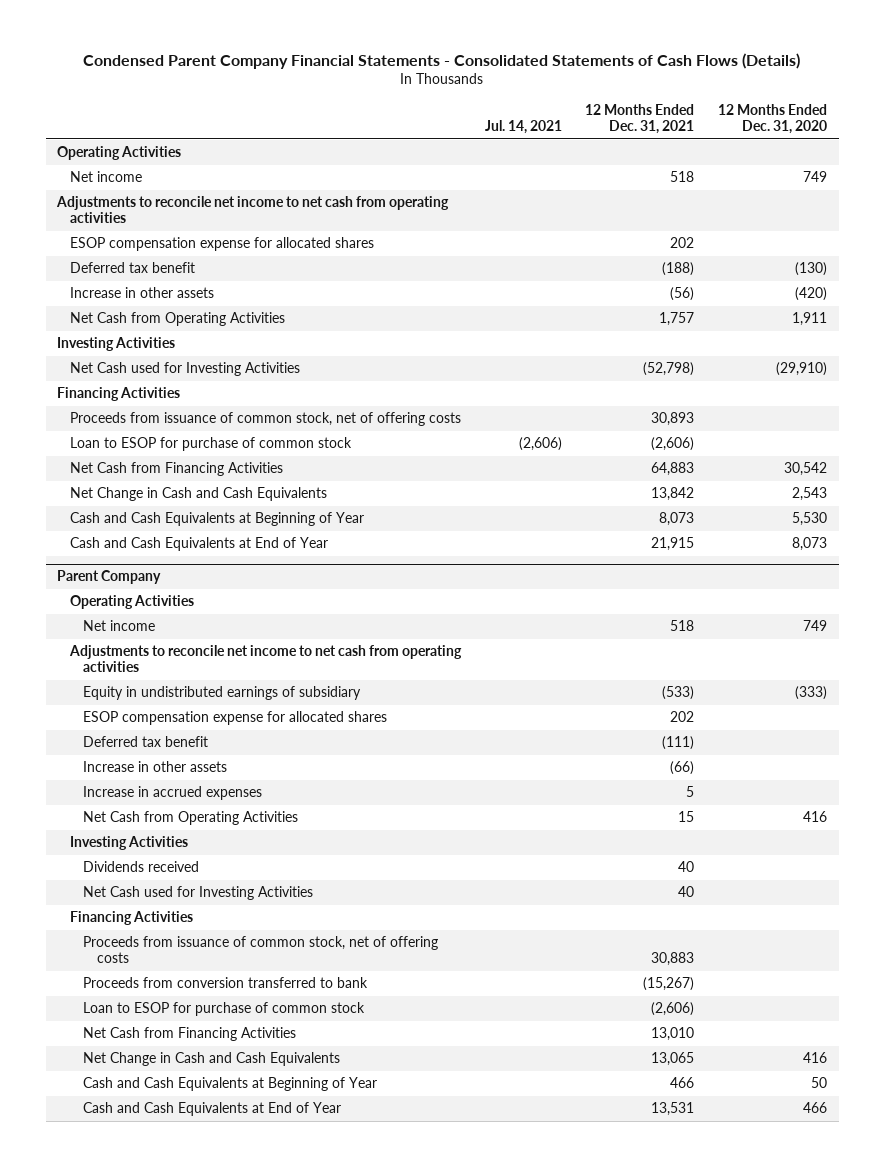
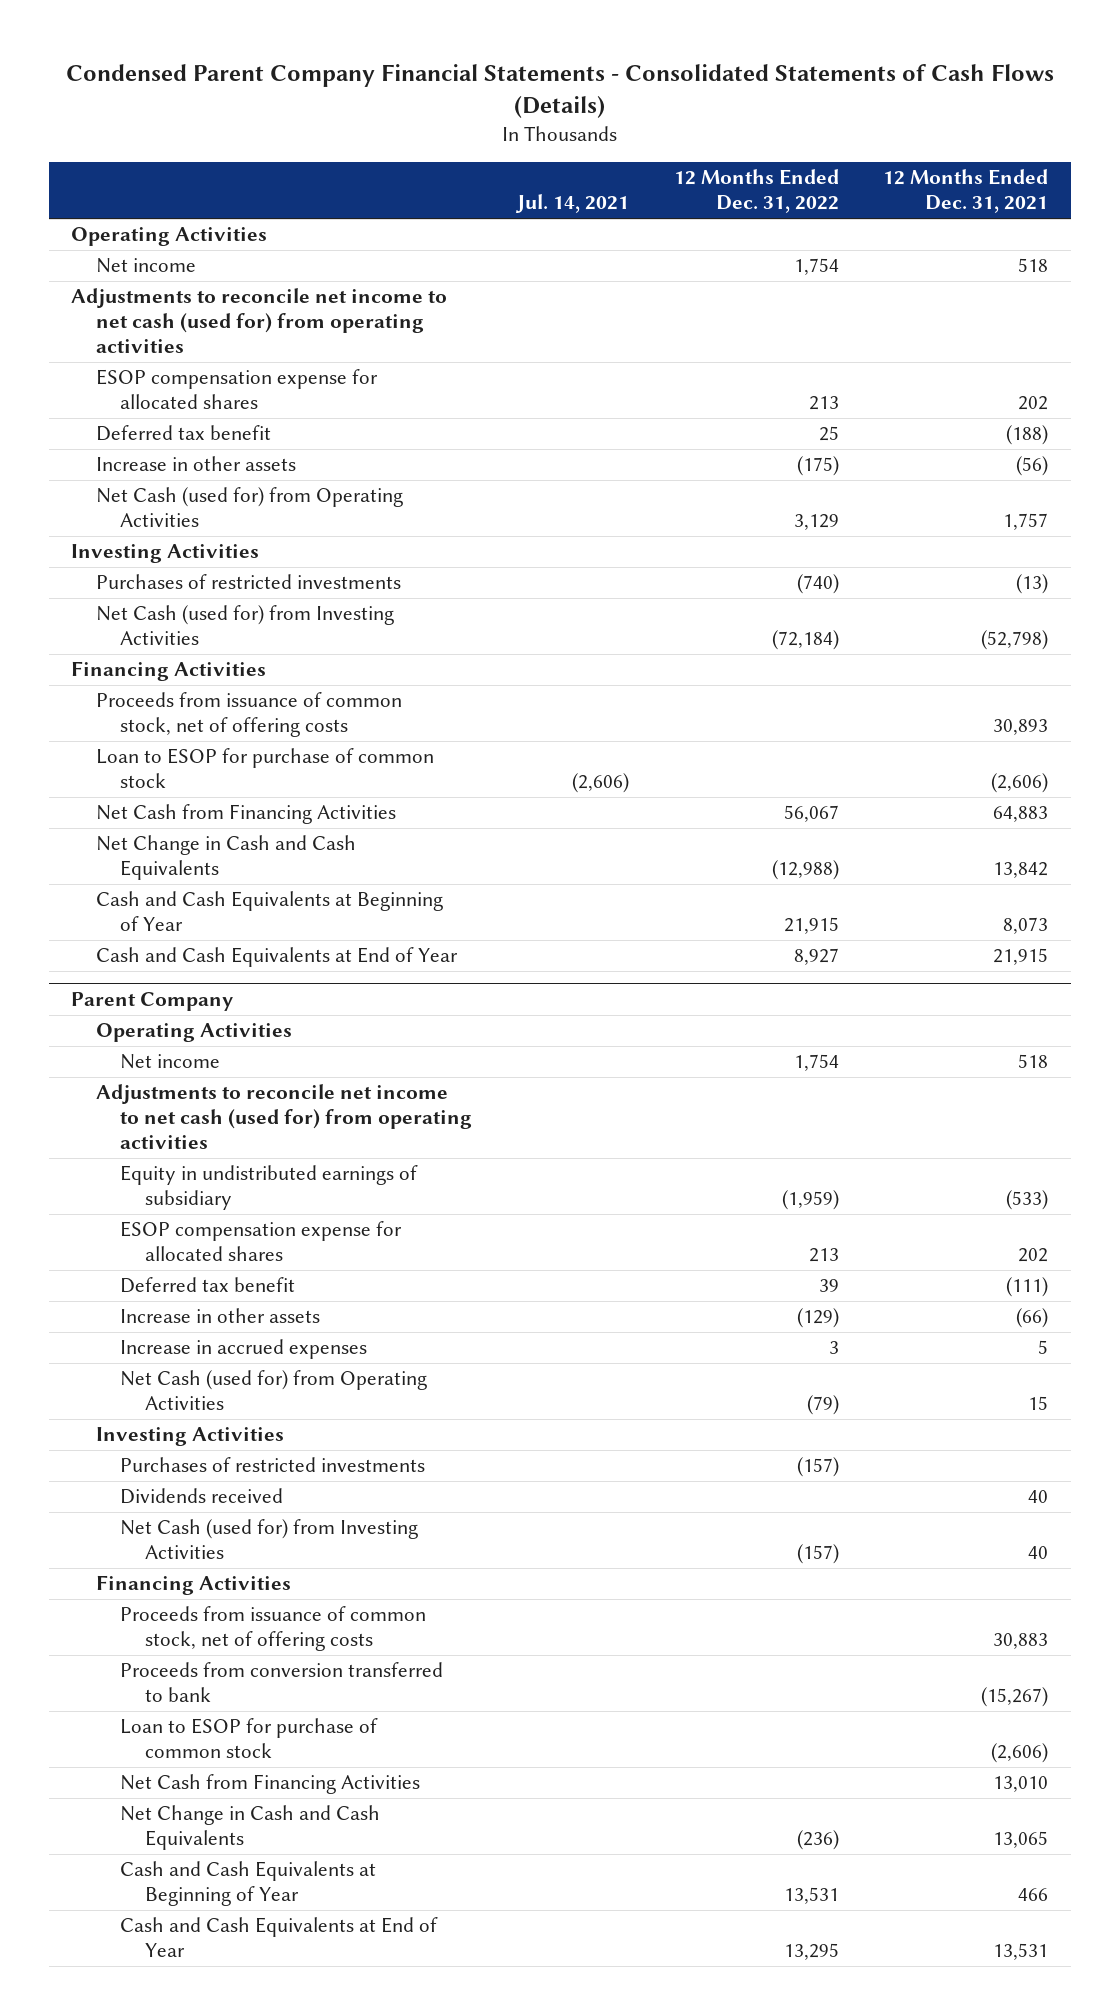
[718,103,828,135] 12 Months Ended Dec. 31, 2020 -> none
none -> [673,169,839,214] 12 Months Ended Dec. 31, 2022
[56,196,450,224] Adjustments to reconcile net income to net cash from operating activities -> [70,288,447,354] Adjustments to reconcile net income to net cash (used for) from operating activities
[70,312,286,327] Net Cash from Operating Activities -> [95,487,403,528] Net Cash (used for) from Operating Activities
none -> [95,574,401,590] Purchases of restricted investments
[70,362,301,377] Net Cash used for Investing Activities -> [95,605,394,646] Net Cash (used for) from Investing Activities
[69,645,463,673] Adjustments to reconcile net income to net cash from operating activities -> [95,1084,473,1150] Adjustments to reconcile net income to net cash (used for) from operating activities
[83,811,299,826] Net Cash from Operating Activities -> [120,1370,428,1411] Net Cash (used for) from Operating Activities
none -> [120,1457,426,1473] Purchases of restricted investments
[83,886,314,901] Net Cash used for Investing Activities -> [120,1519,419,1560] Net Cash (used for) from Investing Activities

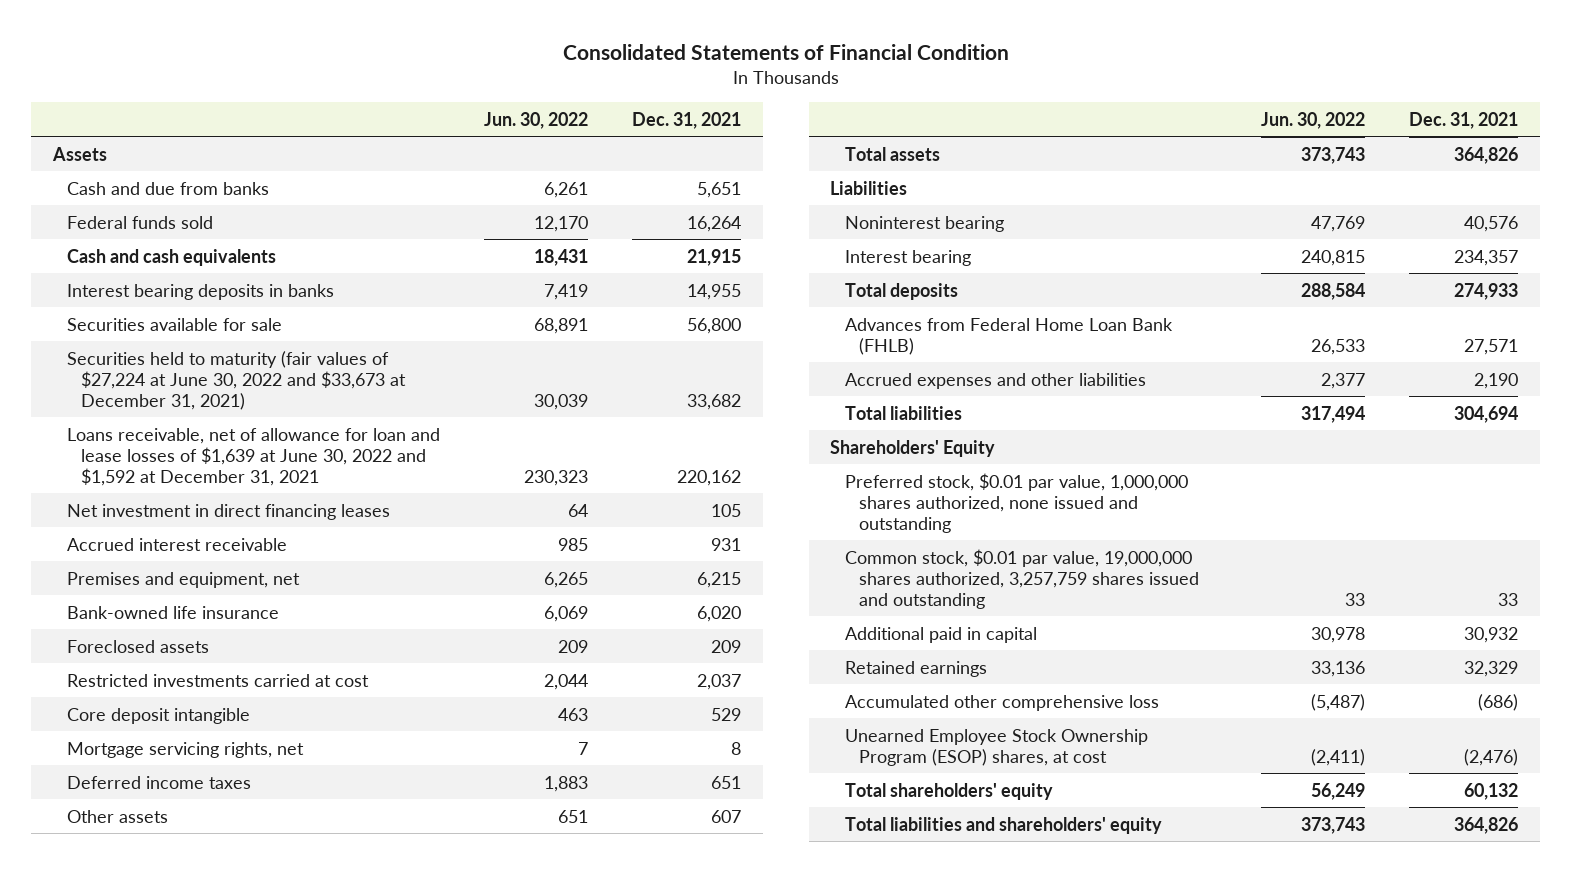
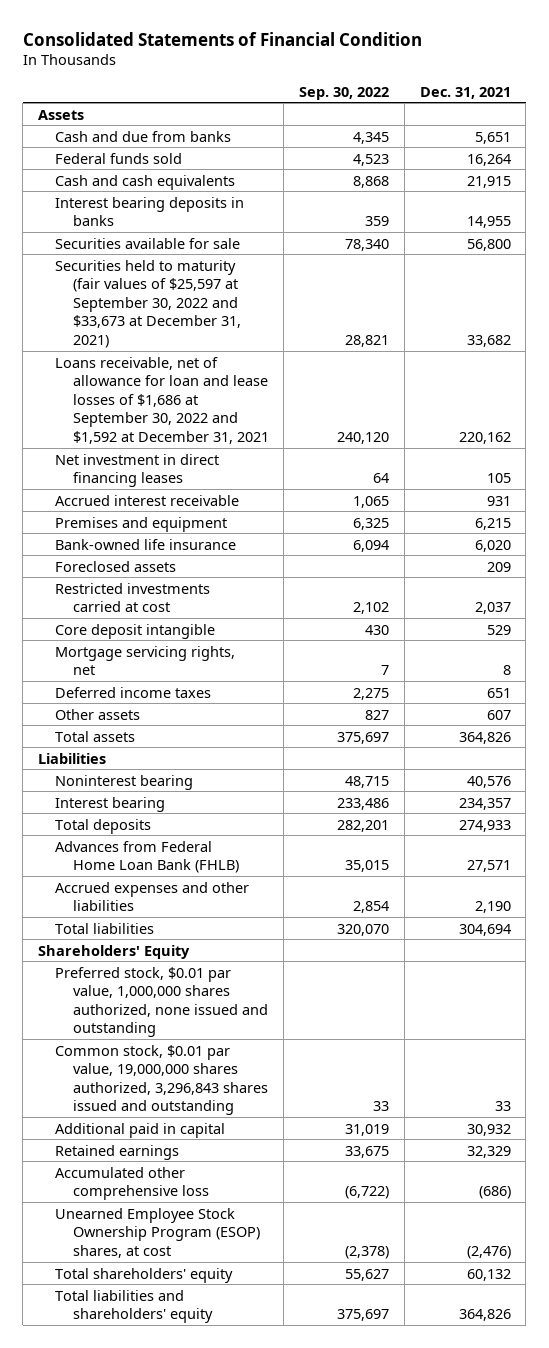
[484,112,589,130] Jun. 30, 2022 -> none
none -> [299,86,390,100] Sep. 30, 2022
[67,350,407,410] Securities held to maturity (fair values of $27,224 at June 30, 2022 and $33,673 at December 31, 2021) -> [55,259,241,348] Securities held to maturity (fair values of $25,597 at September 30, 2022 and $33,673 at December 31, 2021)
[67,427,441,486] Loans receivable, net of allowance for loan and lease losses of $1,639 at June 30, 2022 and $1,592 at December 31, 2021 -> [55,356,269,444] Loans receivable, net of allowance for loan and lease losses of $1,686 at September 30, 2022 and $1,592 at December 31, 2021
[67,571,301,588] Premises and equipment, net -> [55,516,228,532] Premises and equipment
[844,548,1199,609] Common stock, $0.01 par value, 19,000,000 shares authorized, 3,257,759 shares issued and outstanding -> [55,1044,268,1116] Common stock, $0.01 par value, 19,000,000 shares authorized, 3,296,843 shares issued and outstanding

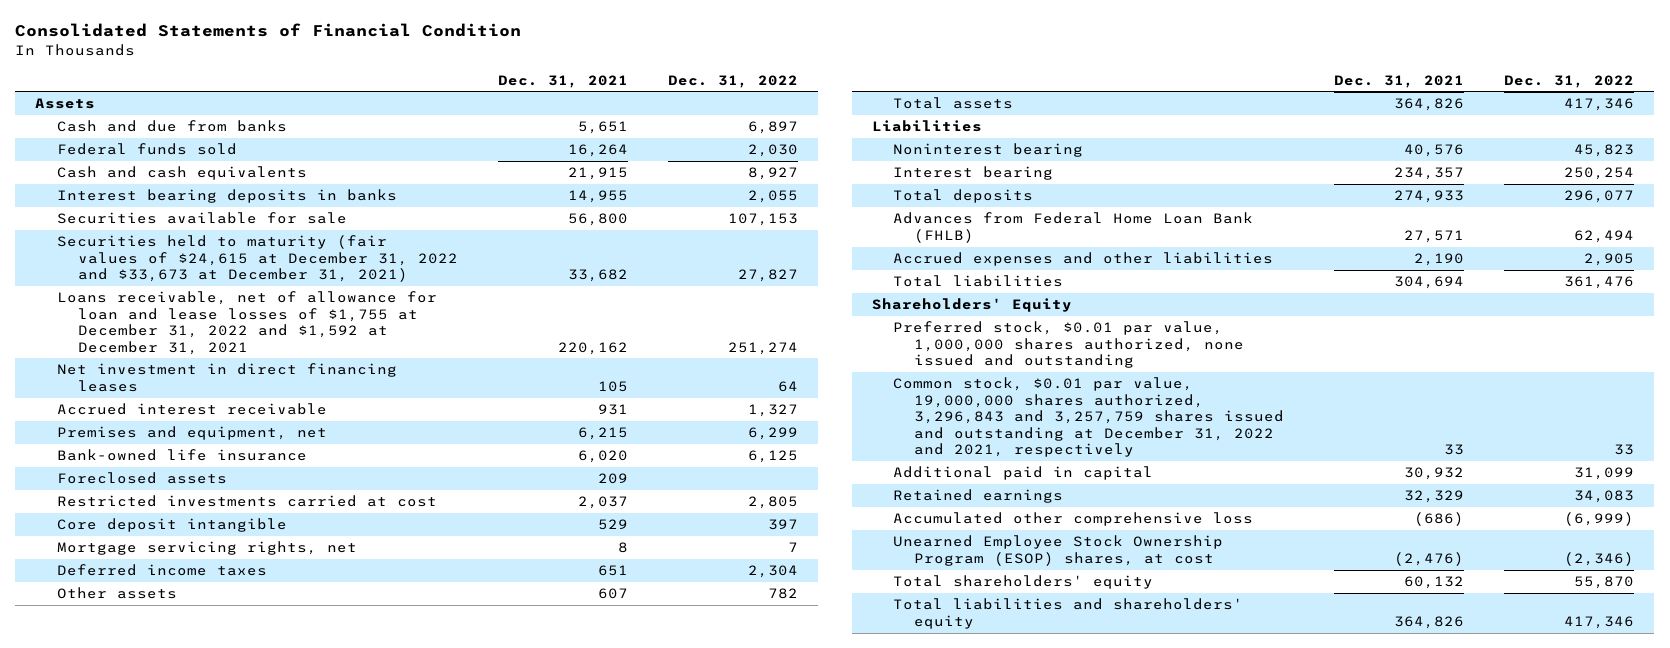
[299,86,390,100] Sep. 30, 2022 -> none
none -> [667,74,798,88] Dec. 31, 2022
[55,259,241,348] Securities held to maturity (fair values of $25,597 at September 30, 2022 and $33,673 at December 31, 2021) -> [56,235,458,283] Securities held to maturity (fair values of $24,615 at December 31, 2022 and $33,673 at December 31, 2021)
[55,356,269,444] Loans receivable, net of allowance for loan and lease losses of $1,686 at September 30, 2022 and $1,592 at December 31, 2021 -> [56,291,437,355] Loans receivable, net of allowance for loan and lease losses of $1,755 at December 31, 2022 and $1,592 at December 31, 2021
[55,516,228,532] Premises and equipment -> [56,426,327,441] Premises and equipment, net
[55,1044,268,1116] Common stock, $0.01 par value, 19,000,000 shares authorized, 3,296,843 shares issued and outstanding -> [893,377,1285,458] Common stock, $0.01 par value, 19,000,000 shares authorized, 3,296,843 and 3,257,759 shares issued and outstanding at December 31, 2022 and 2021, respectively

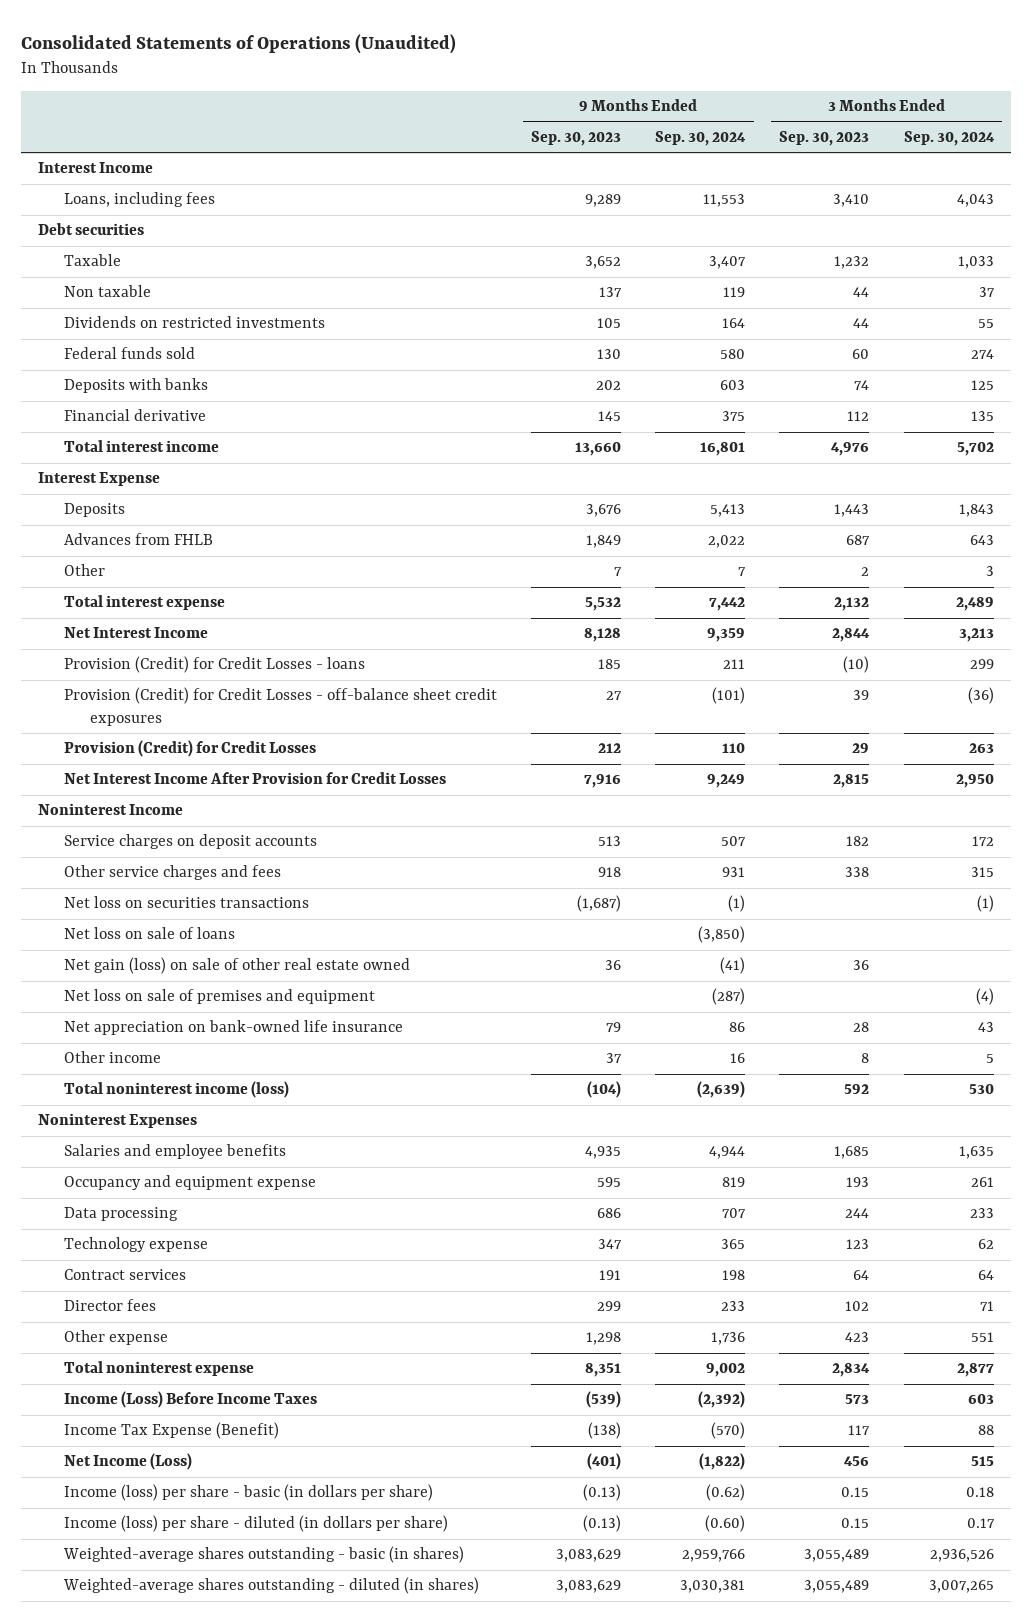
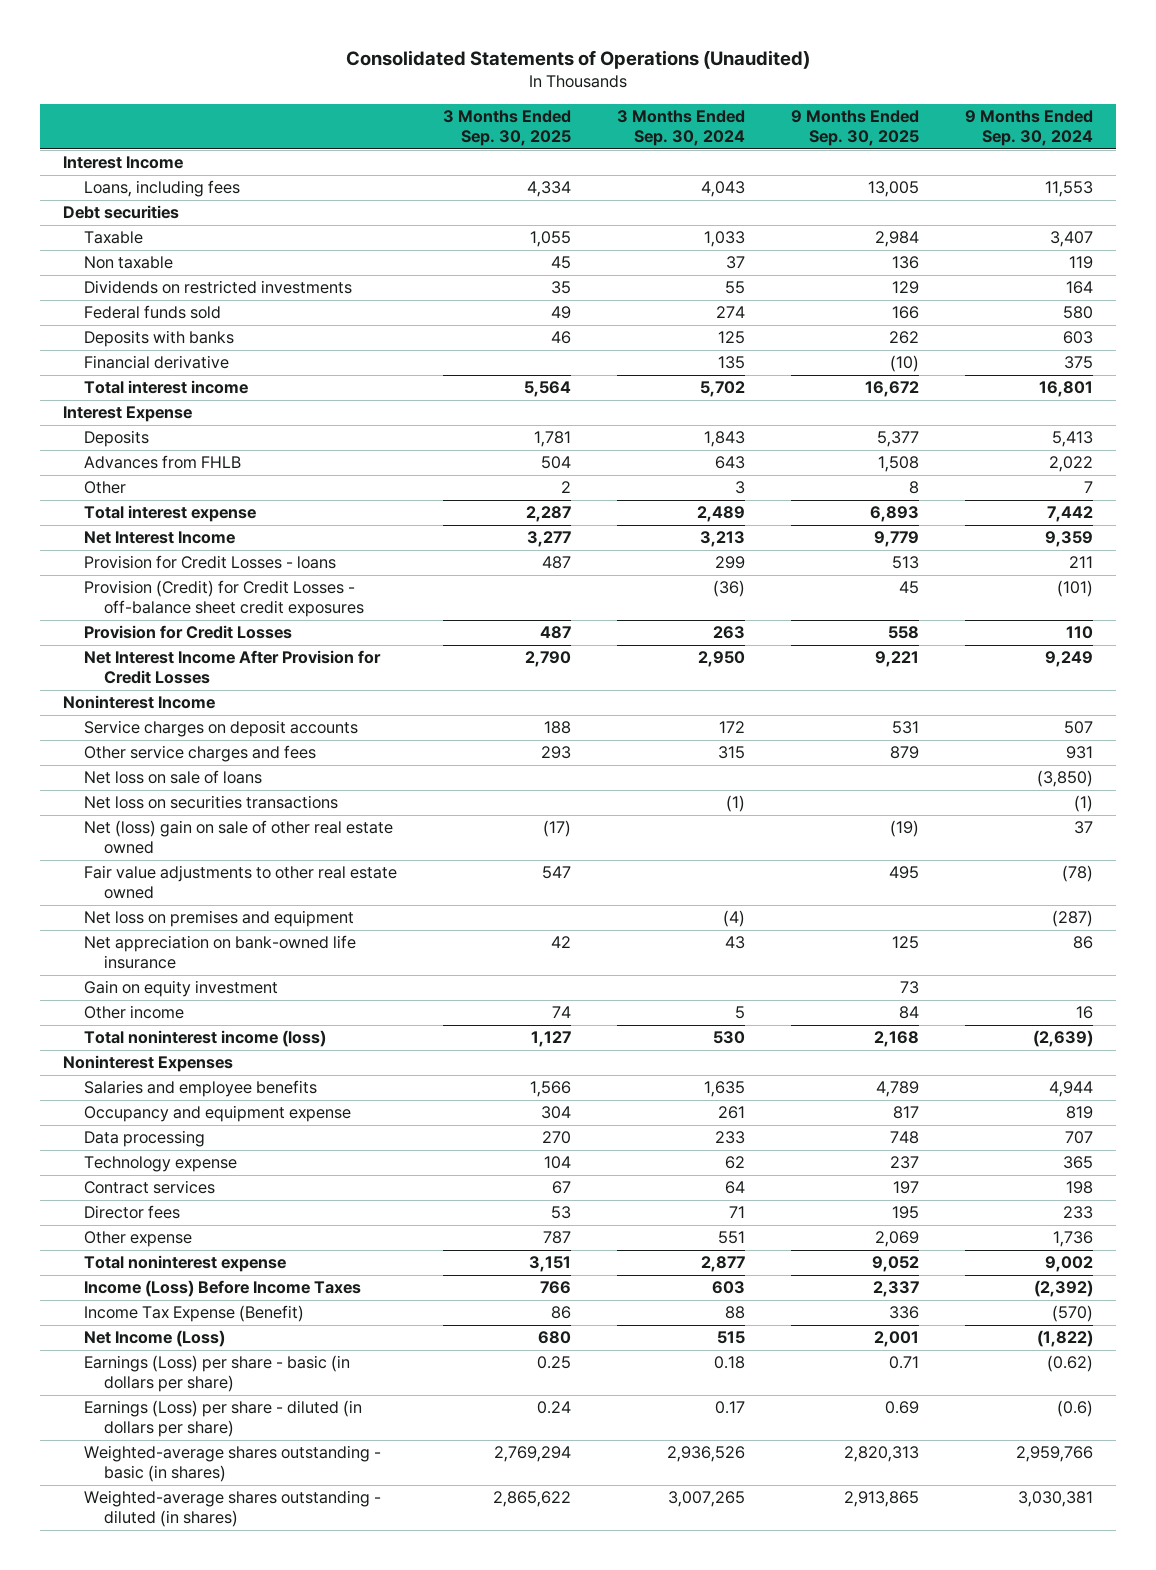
[531,130,622,146] Sep. 30, 2023 -> none
[779,130,870,146] Sep. 30, 2023 -> none
none -> [442,110,571,147] 3 Months Ended Sep. 30, 2025
none -> [791,110,920,147] 9 Months Ended Sep. 30, 2025
[64,656,366,674] Provision (Credit) for Credit Losses - loans -> [83,555,336,570] Provision for Credit Losses - loans
[64,740,317,758] Provision (Credit) for Credit Losses -> [83,625,292,640] Provision for Credit Losses
[64,896,310,909] Net loss on securities transactions -> [83,795,338,810] Net loss on securities transactions
[64,957,411,975] Net gain (loss) on sale of other real estate owned -> [83,820,393,855] Net (loss) gain on sale of other real estate owned
[720,957,746,975] (41) -> [1074,821,1094,835] 37
none -> [83,865,397,900] Fair value adjustments to other real estate owned
[64,989,376,1005] Net loss on sale of premises and equipment -> [83,910,354,928] Net loss on premises and equipment
none -> [83,980,278,998] Gain on equity investment
[64,1484,434,1502] Income (loss) per share - basic (in dollars per share) -> [83,1355,350,1393] Earnings (Loss) per share - basic (in dollars per share)
[64,1515,449,1533] Income (loss) per share - diluted (in dollars per share) -> [83,1400,362,1438] Earnings (Loss) per share - diluted (in dollars per share)
[705,1515,746,1533] (0.60) -> [1057,1400,1094,1418] (0.6)

